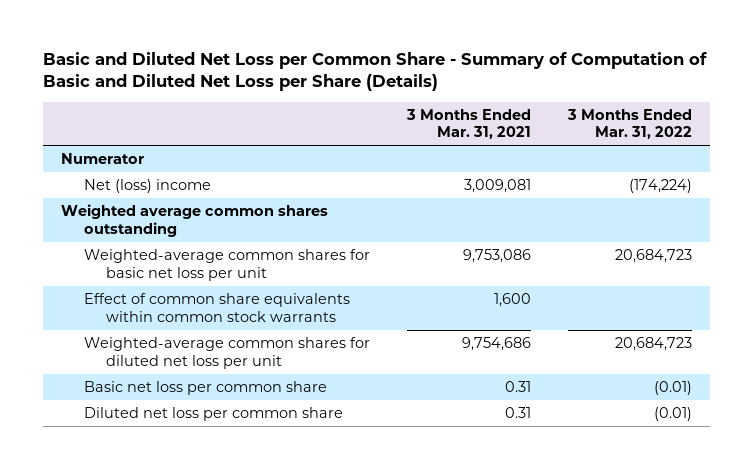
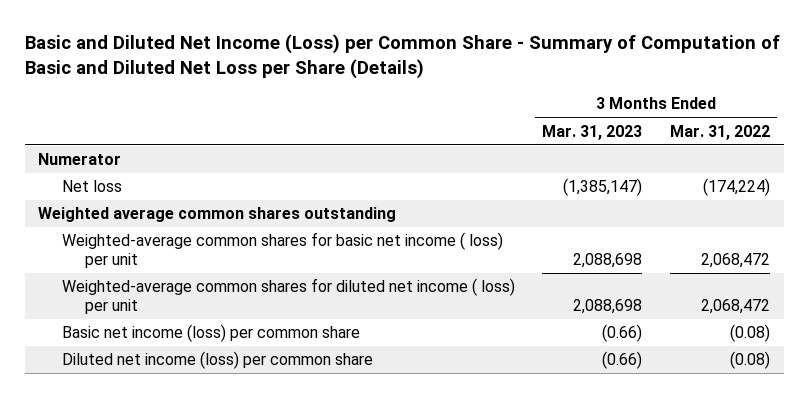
[42,52,707,92] Basic and Diluted Net Loss per Common Share - Summary of Computation of Basic and Diluted Net Loss per Share (Details) -> [24,34,780,80] Basic and Diluted Net Income (Loss) per Common Share - Summary of Computation of Basic and Diluted Net Loss per Share (Details)
[405,108,531,140] 3 Months Ended Mar. 31, 2021 -> none
none -> [542,124,643,140] Mar. 31, 2023
[83,178,211,193] Net (loss) income -> [61,180,122,193] Net loss
[83,292,350,322] Effect of common share equivalents within common stock warrants -> none
[83,248,370,281] Weighted-average common shares for basic net loss per unit -> [61,232,503,268] Weighted-average common shares for basic net income ( loss) per unit
[614,248,692,263] 20,684,723 -> [701,252,771,268] 2,068,472
[83,336,370,369] Weighted-average common shares for diluted net loss per unit -> [61,278,515,314] Weighted-average common shares for diluted net income ( loss) per unit
[614,336,692,351] 20,684,723 -> [701,298,771,314] 2,068,472
[83,380,327,395] Basic net loss per common share -> [61,324,360,343] Basic net income (loss) per common share
[653,380,692,395] (0.01) -> [730,324,771,343] (0.08)
[83,406,343,421] Diluted net loss per common share -> [61,351,373,370] Diluted net income (loss) per common share
[653,406,692,421] (0.01) -> [730,351,771,370] (0.08)

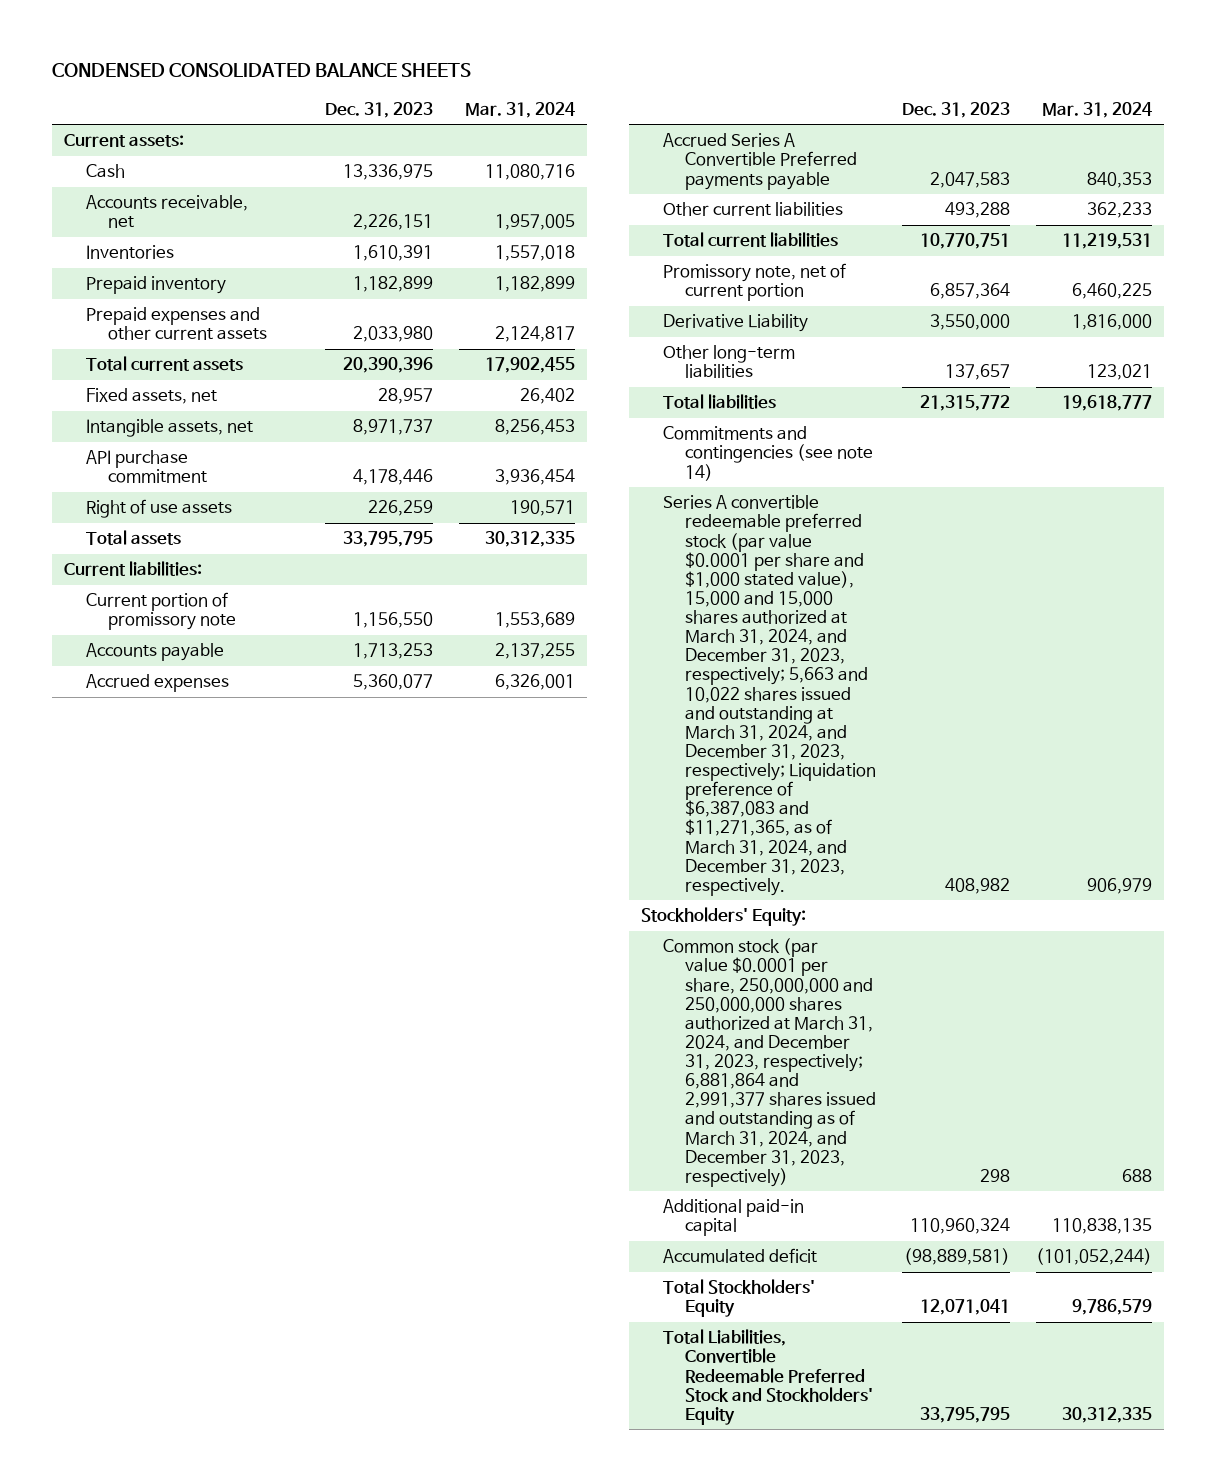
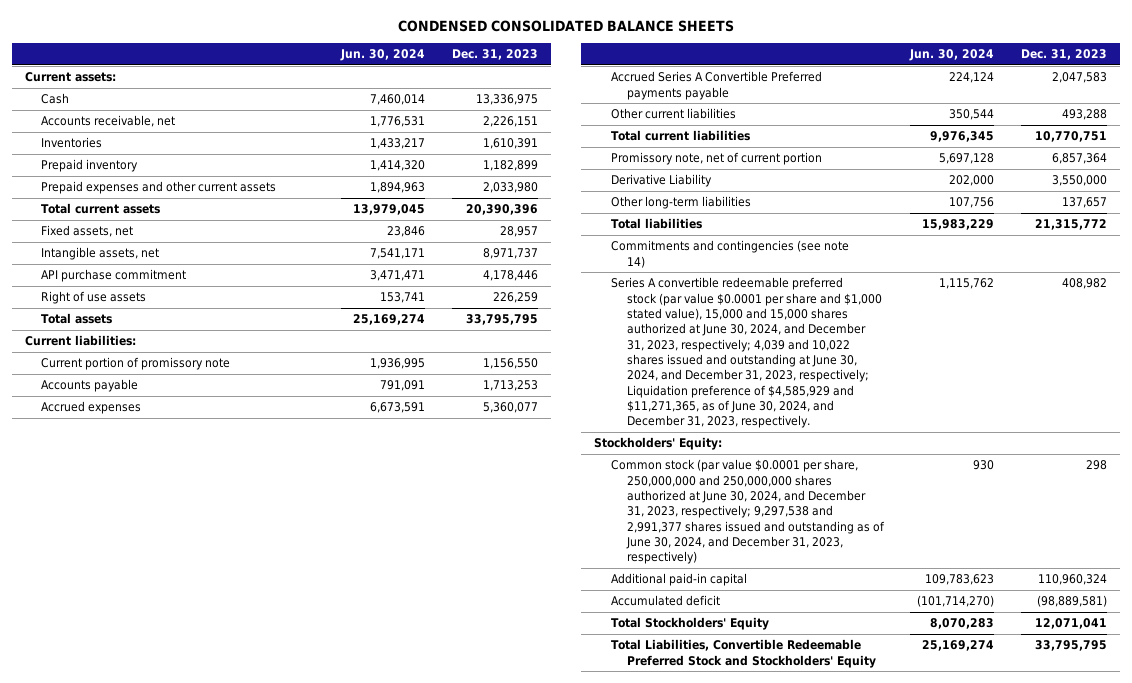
[464,101,575,118] Mar. 31, 2024 -> none
none -> [340,49,426,62] Jun. 30, 2024
[663,495,877,896] Series A convertible redeemable preferred stock (par value $0.0001 per share and $1,000 stated value), 15,000 and 15,000 shares authorized at March 31, 2024, and December 31, 2023, respectively; 5,663 and 10,022 shares issued and outstanding at March 31, 2024, and December 31, 2023, respectively; Liquidation preference of $6,387,083 and $11,271,365, as of March 31, 2024, and December 31, 2023, respectively. -> [610,277,882,429] Series A convertible redeemable preferred stock (par value $0.0001 per share and $1,000 stated value), 15,000 and 15,000 shares authorized at June 30, 2024, and December 31, 2023, respectively; 4,039 and 10,022 shares issued and outstanding at June 30, 2024, and December 31, 2023, respectively; Liquidation preference of $4,585,929 and $11,271,365, as of June 30, 2024, and December 31, 2023, respectively.
[663,938,877,1187] Common stock (par value $0.0001 per share, 250,000,000 and 250,000,000 shares authorized at March 31, 2024, and December 31, 2023, respectively; 6,881,864 and 2,991,377 shares issued and outstanding as of March 31, 2024, and December 31, 2023, respectively) -> [610,459,885,565] Common stock (par value $0.0001 per share, 250,000,000 and 250,000,000 shares authorized at June 30, 2024, and December 31, 2023, respectively; 9,297,538 and 2,991,377 shares issued and outstanding as of June 30, 2024, and December 31, 2023, respectively)

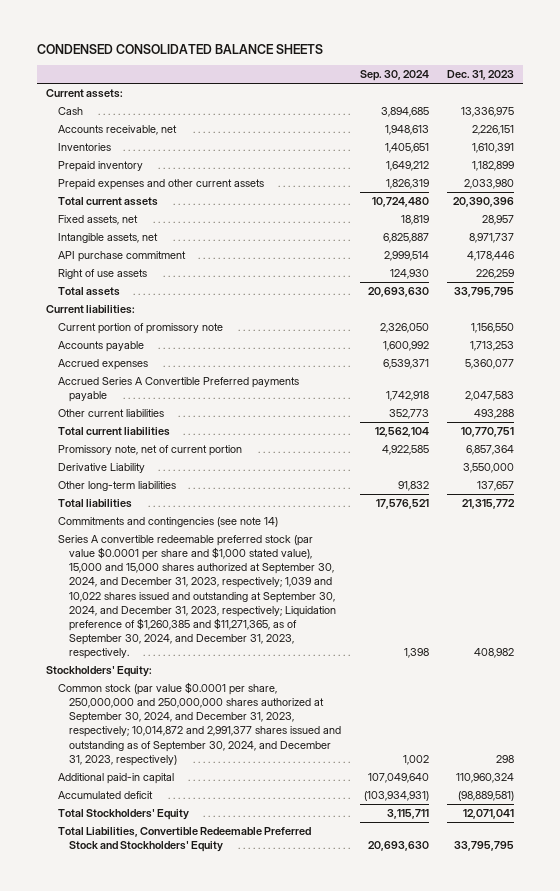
[340,49,426,62] Jun. 30, 2024 -> none
none -> [359,70,429,82] Sep. 30, 2024
[610,277,882,429] Series A convertible redeemable preferred stock (par value $0.0001 per share and $1,000 stated value), 15,000 and 15,000 shares authorized at June 30, 2024, and December 31, 2023, respectively; 4,039 and 10,022 shares issued and outstanding at June 30, 2024, and December 31, 2023, respectively; Liquidation preference of $4,585,929 and $11,271,365, as of June 30, 2024, and December 31, 2023, respectively. -> [57,535,337,659] Series A convertible redeemable preferred stock (par value $0.0001 per share and $1,000 stated value), 15,000 and 15,000 shares authorized at September 30, 2024, and December 31, 2023, respectively; 1,039 and 10,022 shares issued and outstanding at September 30, 2024, and December 31, 2023, respectively; Liquidation preference of $1,260,385 and $11,271,365, as of September 30, 2024, and December 31, 2023, respectively.
[610,459,885,565] Common stock (par value $0.0001 per share, 250,000,000 and 250,000,000 shares authorized at June 30, 2024, and December 31, 2023, respectively; 9,297,538 and 2,991,377 shares issued and outstanding as of June 30, 2024, and December 31, 2023, respectively) -> [57,682,342,766] Common stock (par value $0.0001 per share, 250,000,000 and 250,000,000 shares authorized at September 30, 2024, and December 31, 2023, respectively; 10,014,872 and 2,991,377 shares issued and outstanding as of September 30, 2024, and December 31, 2023, respectively)

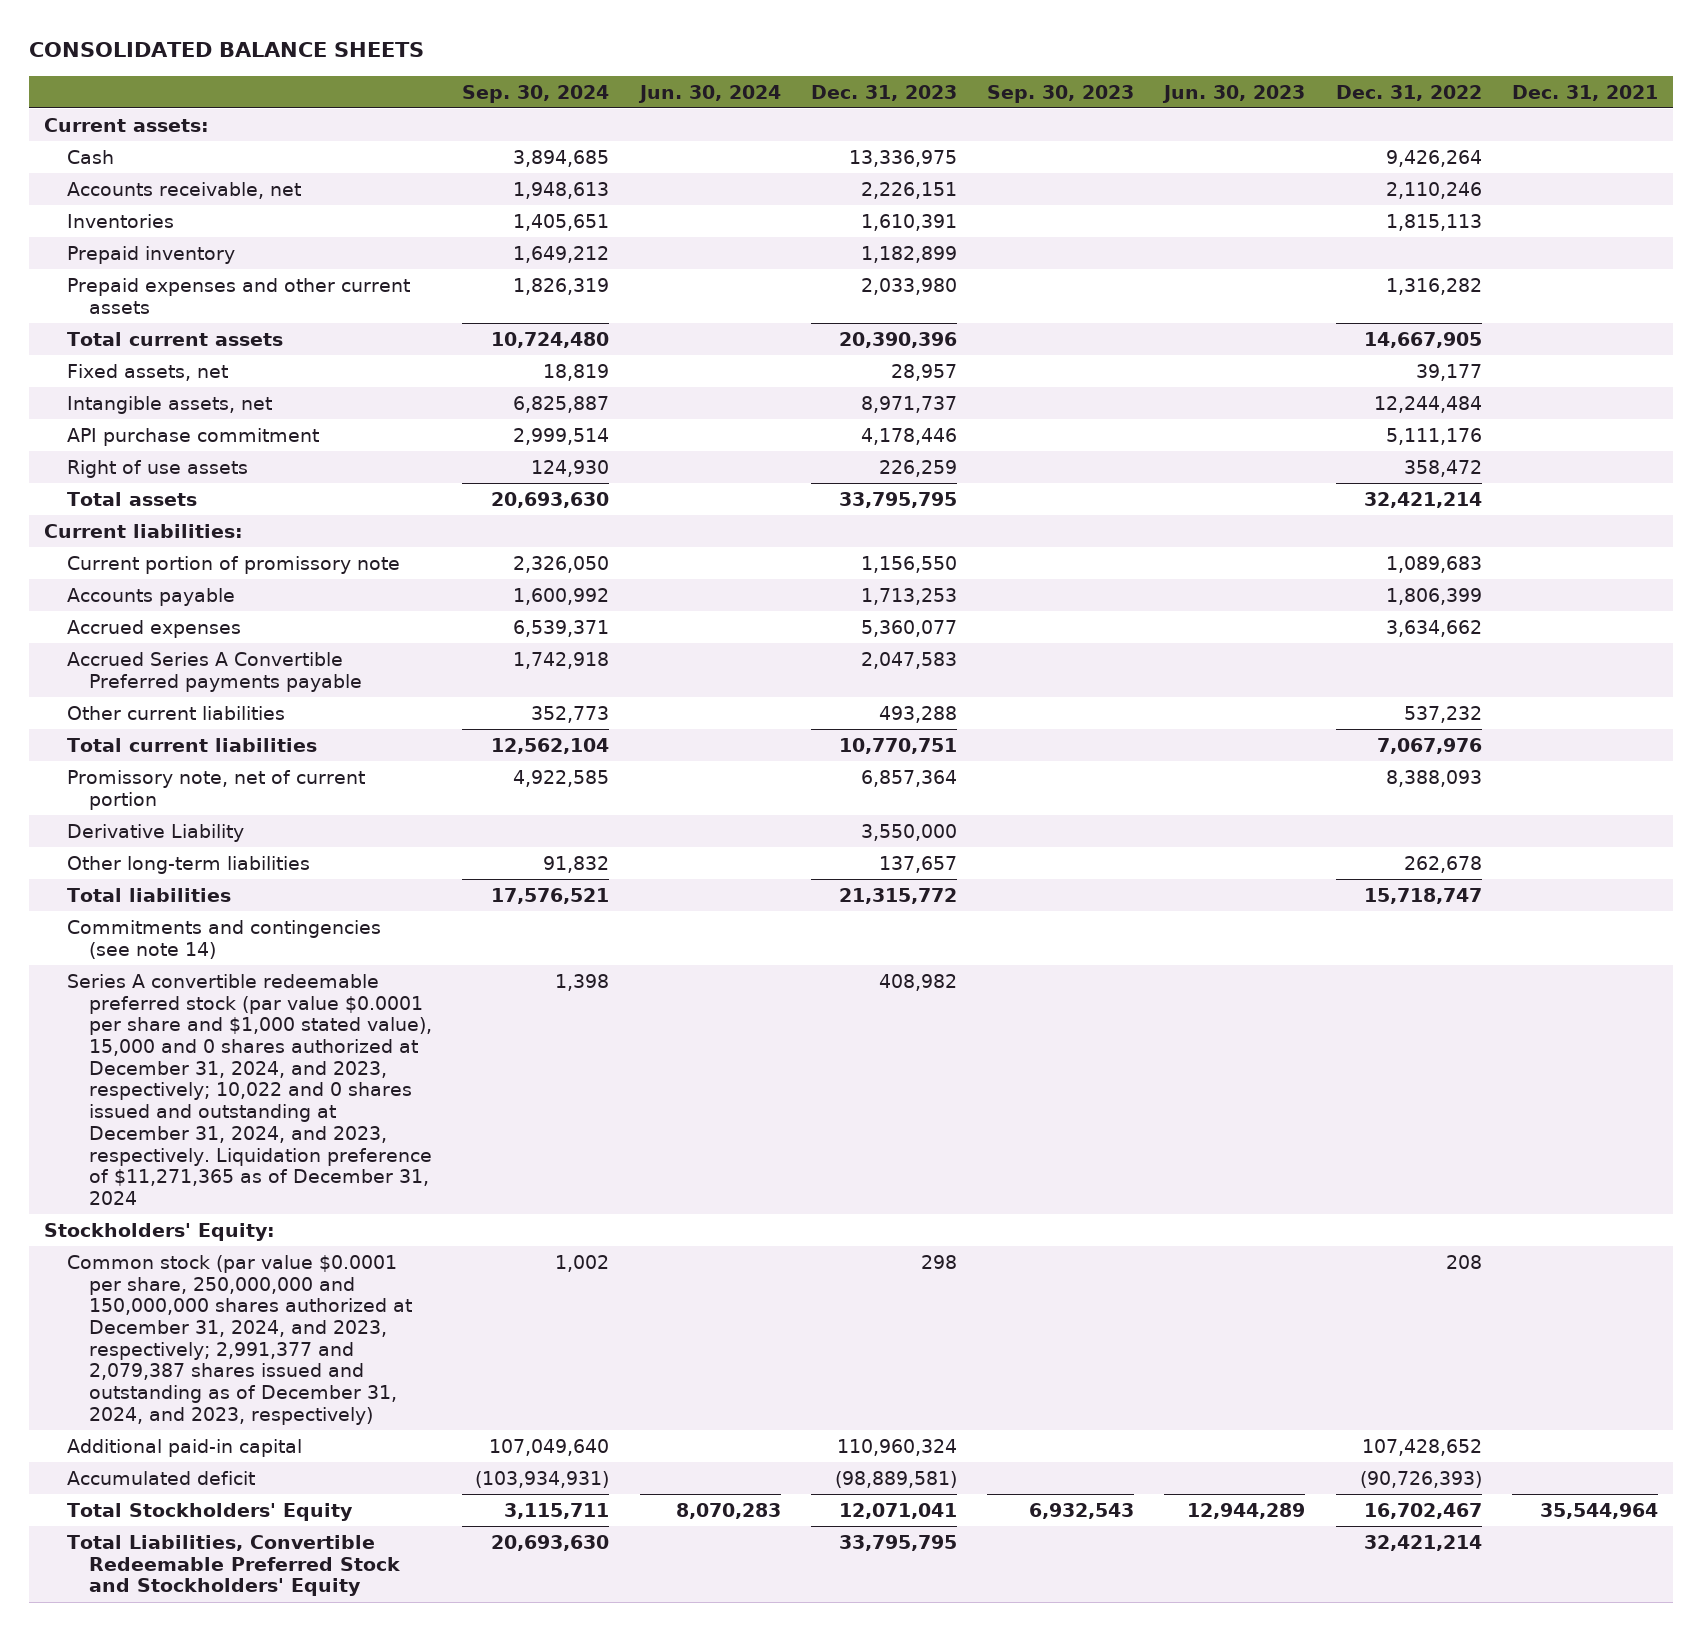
[36,43,323,54] CONDENSED CONSOLIDATED BALANCE SHEETS -> [28,42,424,58] CONSOLIDATED BALANCE SHEETS
none -> [637,84,781,103] Jun. 30, 2024
none -> [987,84,1135,103] Sep. 30, 2023
none -> [1162,84,1306,103] Jun. 30, 2023
none -> [1335,84,1482,101] Dec. 31, 2022
none -> [1511,84,1658,101] Dec. 31, 2021
[57,535,337,659] Series A convertible redeemable preferred stock (par value $0.0001 per share and $1,000 stated value), 15,000 and 15,000 shares authorized at September 30, 2024, and December 31, 2023, respectively; 1,039 and 10,022 shares issued and outstanding at September 30, 2024, and December 31, 2023, respectively; Liquidation preference of $1,260,385 and $11,271,365, as of September 30, 2024, and December 31, 2023, respectively. -> [66,973,433,1205] Series A convertible redeemable preferred stock (par value $0.0001 per share and $1,000 stated value), 15,000 and 0 shares authorized at December 31, 2024, and 2023, respectively; 10,022 and 0 shares issued and outstanding at December 31, 2024, and 2023, respectively. Liquidation preference of $11,271,365 as of December 31, 2024
[57,682,342,766] Common stock (par value $0.0001 per share, 250,000,000 and 250,000,000 shares authorized at September 30, 2024, and December 31, 2023, respectively; 10,014,872 and 2,991,377 shares issued and outstanding as of September 30, 2024, and December 31, 2023, respectively) -> [66,1254,413,1425] Common stock (par value $0.0001 per share, 250,000,000 and 150,000,000 shares authorized at December 31, 2024, and 2023, respectively; 2,991,377 and 2,079,387 shares issued and outstanding as of December 31, 2024, and 2023, respectively)

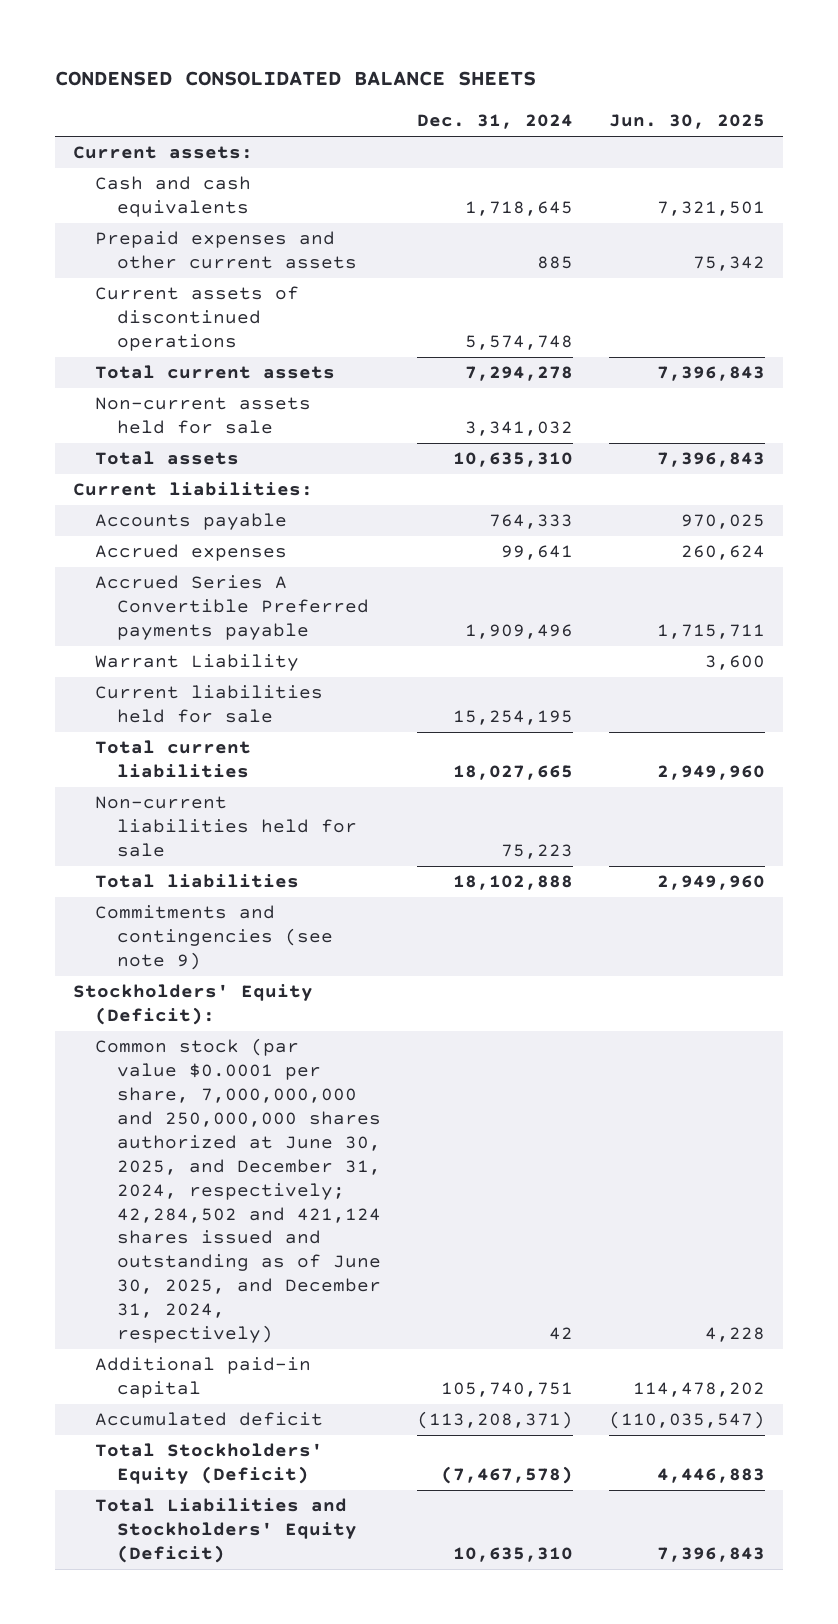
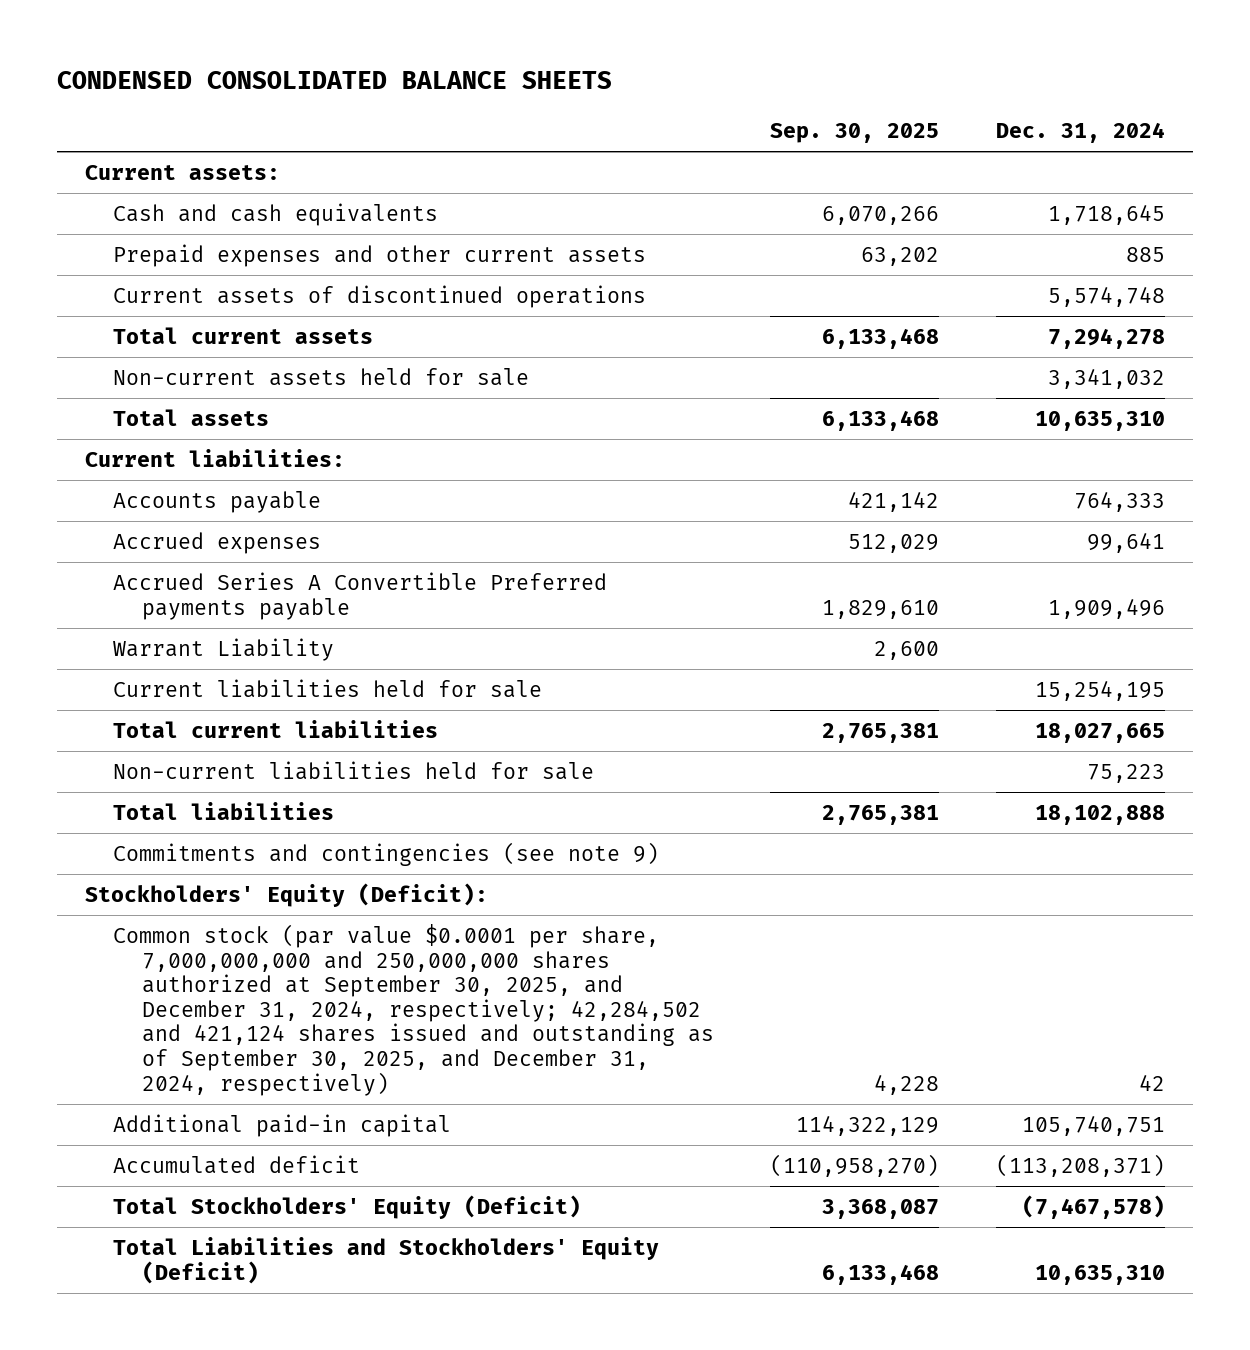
[608,114,765,130] Jun. 30, 2025 -> none
none -> [770,122,940,143] Sep. 30, 2025
[95,1038,382,1343] Common stock (par value $0.0001 per share, 7,000,000,000 and 250,000,000 shares authorized at June 30, 2025, and December 31, 2024, respectively; 42,284,502 and 421,124 shares issued and outstanding as of June 30, 2025, and December 31, 2024, respectively) -> [113,923,715,1096] Common stock (par value $0.0001 per share, 7,000,000,000 and 250,000,000 shares authorized at September 30, 2025, and December 31, 2024, respectively; 42,284,502 and 421,124 shares issued and outstanding as of September 30, 2025, and December 31, 2024, respectively)

